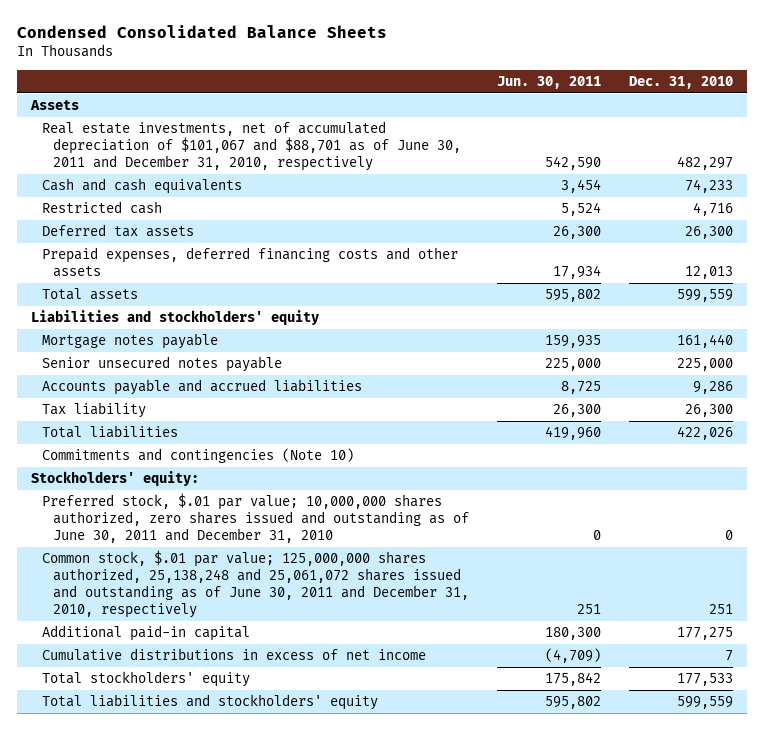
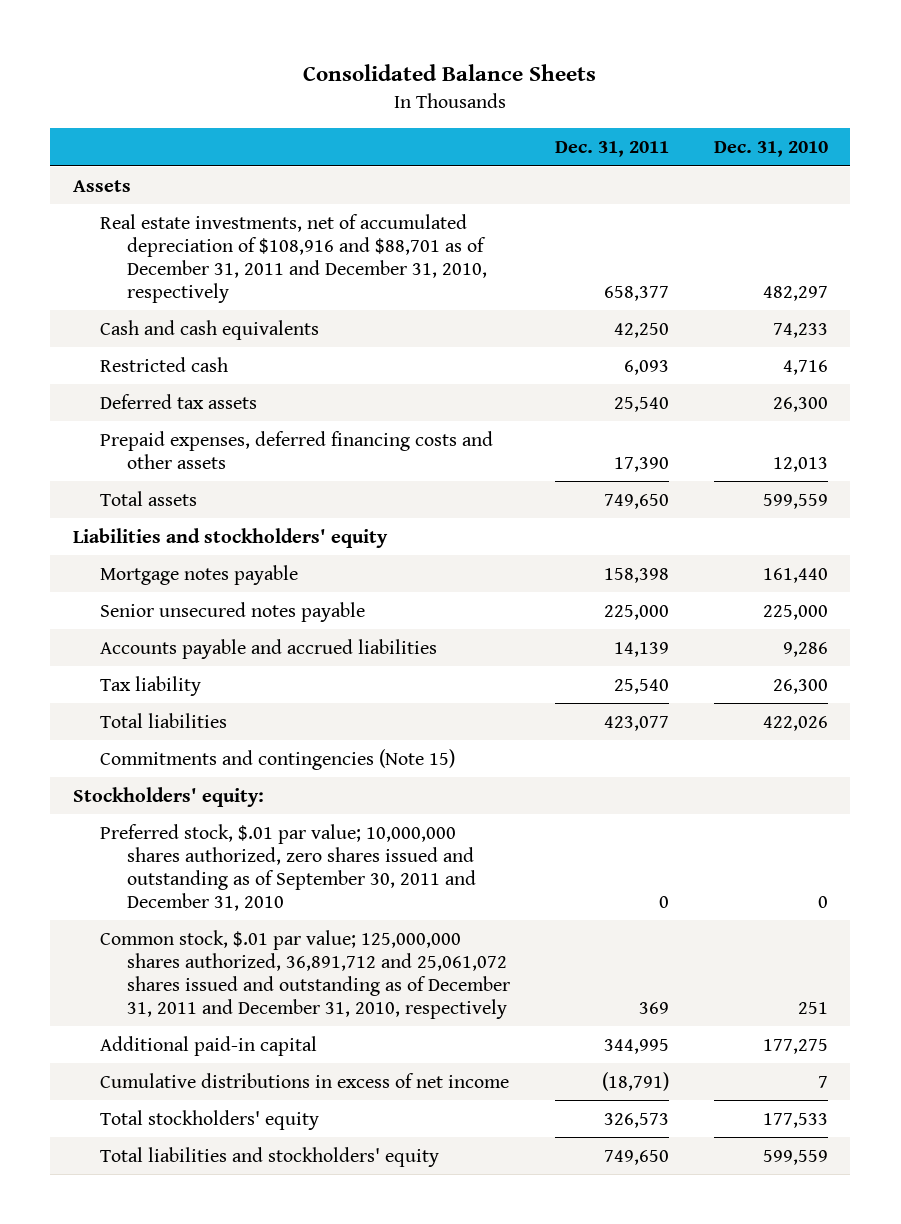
[17,25,388,39] Condensed Consolidated Balance Sheets -> [303,64,597,82] Consolidated Balance Sheets
[496,76,601,90] Jun. 30, 2011 -> none
none -> [555,140,670,157] Dec. 31, 2011
[42,121,461,172] Real estate investments, net of accumulated depreciation of $101,067 and $88,701 as of June 30, 2011 and December 31, 2010, respectively -> [99,213,488,303] Real estate investments, net of accumulated depreciation of $108,916 and $88,701 as of December 31, 2011 and December 31, 2010, respectively
[42,448,355,464] Commitments and contingencies (Note 10) -> [99,748,455,770] Commitments and contingencies (Note 15)
[42,493,469,544] Preferred stock, $.01 par value; 10,000,000 shares authorized, zero shares issued and outstanding as of June 30, 2011 and December 31, 2010 -> [99,823,477,911] Preferred stock, $.01 par value; 10,000,000 shares authorized, zero shares issued and outstanding as of September 30, 2011 and December 31, 2010
[42,550,469,619] Common stock, $.01 par value; 125,000,000 shares authorized, 25,138,248 and 25,061,072 shares issued and outstanding as of June 30, 2011 and December 31, 2010, respectively -> [99,929,511,1019] Common stock, $.01 par value; 125,000,000 shares authorized, 36,891,712 and 25,061,072 shares issued and outstanding as of December 31, 2011 and December 31, 2010, respectively

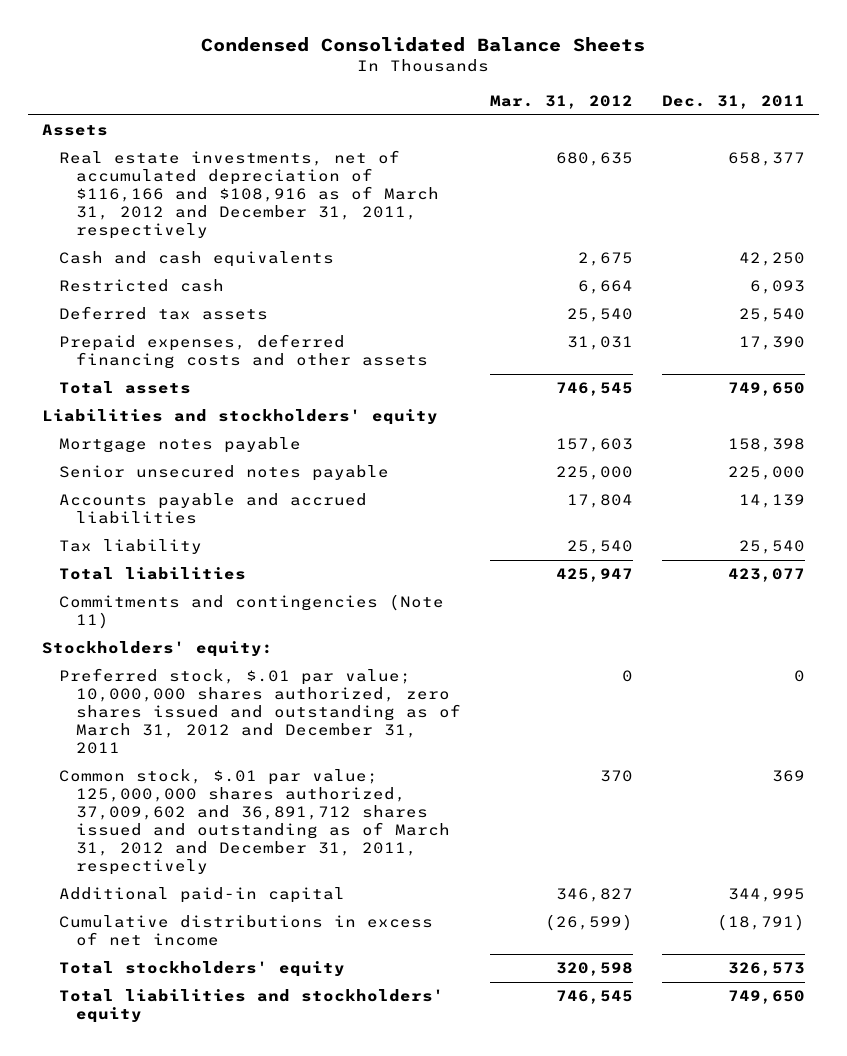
[303,64,597,82] Consolidated Balance Sheets -> [201,37,646,53] Condensed Consolidated Balance Sheets
[713,140,828,157] Dec. 31, 2010 -> none
none -> [489,94,633,109] Mar. 31, 2012
[99,213,488,303] Real estate investments, net of accumulated depreciation of $108,916 and $88,701 as of December 31, 2011 and December 31, 2010, respectively -> [59,150,440,239] Real estate investments, net of accumulated depreciation of $116,166 and $108,916 as of March 31, 2012 and December 31, 2011, respectively
[99,748,455,770] Commitments and contingencies (Note 15) -> [59,594,445,630] Commitments and contingencies (Note 11)
[99,823,477,911] Preferred stock, $.01 par value; 10,000,000 shares authorized, zero shares issued and outstanding as of September 30, 2011 and December 31, 2010 -> [59,668,462,754] Preferred stock, $.01 par value; 10,000,000 shares authorized, zero shares issued and outstanding as of March 31, 2012 and December 31, 2011
[99,929,511,1019] Common stock, $.01 par value; 125,000,000 shares authorized, 36,891,712 and 25,061,072 shares issued and outstanding as of December 31, 2011 and December 31, 2010, respectively -> [59,769,451,875] Common stock, $.01 par value; 125,000,000 shares authorized, 37,009,602 and 36,891,712 shares issued and outstanding as of March 31, 2012 and December 31, 2011, respectively

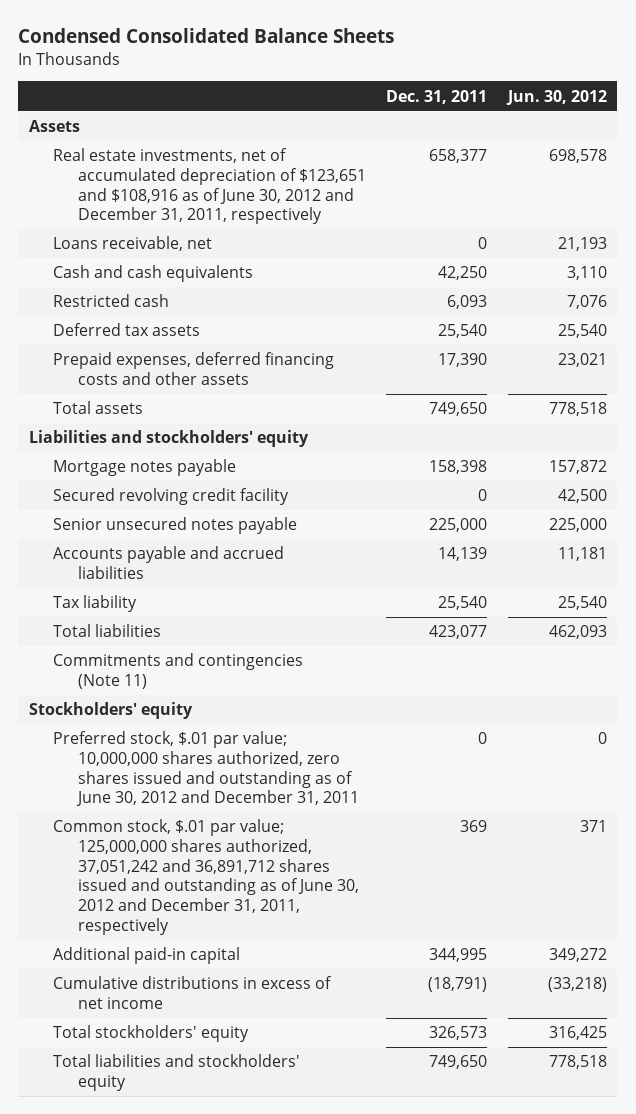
[489,94,633,109] Mar. 31, 2012 -> none
none -> [505,89,607,105] Jun. 30, 2012
[59,150,440,239] Real estate investments, net of accumulated depreciation of $116,166 and $108,916 as of March 31, 2012 and December 31, 2011, respectively -> [53,148,366,225] Real estate investments, net of accumulated depreciation of $123,651 and $108,916 as of June 30, 2012 and December 31, 2011, respectively
none -> [53,236,213,252] Loans receivable, net
none -> [53,488,290,506] Secured revolving credit facility
[41,641,273,658] Stockholders' equity: -> [28,702,193,720] Stockholders' equity
[59,668,462,754] Preferred stock, $.01 par value; 10,000,000 shares authorized, zero shares issued and outstanding as of March 31, 2012 and December 31, 2011 -> [53,731,359,807] Preferred stock, $.01 par value; 10,000,000 shares authorized, zero shares issued and outstanding as of June 30, 2012 and December 31, 2011
[59,769,451,875] Common stock, $.01 par value; 125,000,000 shares authorized, 37,009,602 and 36,891,712 shares issued and outstanding as of March 31, 2012 and December 31, 2011, respectively -> [53,819,359,935] Common stock, $.01 par value; 125,000,000 shares authorized, 37,051,242 and 36,891,712 shares issued and outstanding as of June 30, 2012 and December 31, 2011, respectively

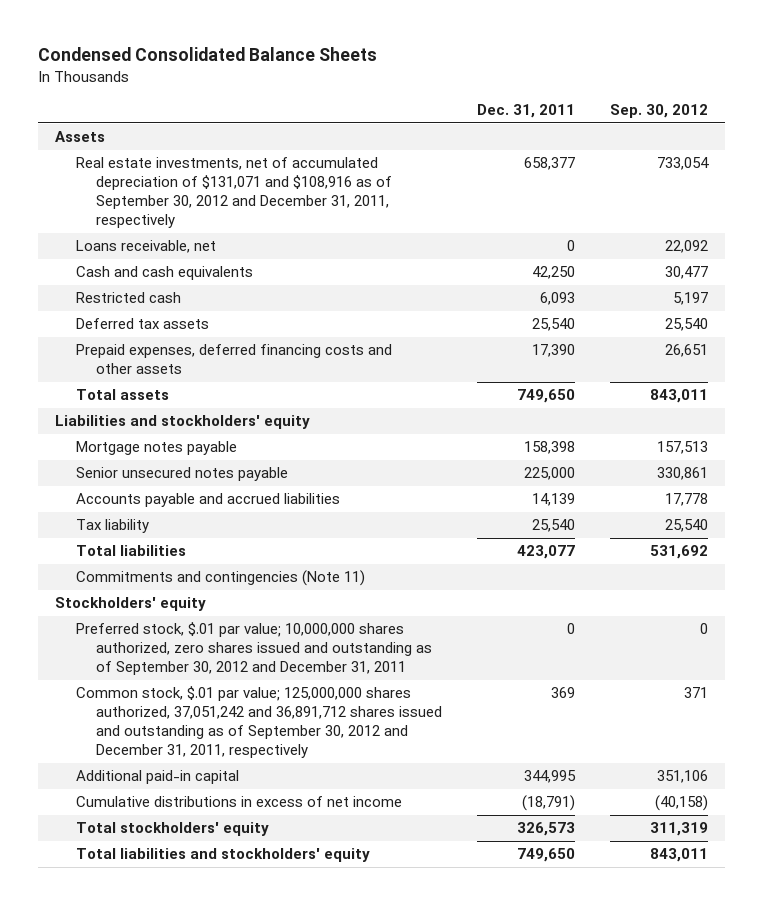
[505,89,607,105] Jun. 30, 2012 -> none
none -> [609,104,708,119] Sep. 30, 2012
[53,148,366,225] Real estate investments, net of accumulated depreciation of $123,651 and $108,916 as of June 30, 2012 and December 31, 2011, respectively -> [75,157,392,229] Real estate investments, net of accumulated depreciation of $131,071 and $108,916 as of September 30, 2012 and December 31, 2011, respectively
[53,488,290,506] Secured revolving credit facility -> none
[53,731,359,807] Preferred stock, $.01 par value; 10,000,000 shares authorized, zero shares issued and outstanding as of June 30, 2012 and December 31, 2011 -> [75,622,432,676] Preferred stock, $.01 par value; 10,000,000 shares authorized, zero shares issued and outstanding as of September 30, 2012 and December 31, 2011
[53,819,359,935] Common stock, $.01 par value; 125,000,000 shares authorized, 37,051,242 and 36,891,712 shares issued and outstanding as of June 30, 2012 and December 31, 2011, respectively -> [75,686,442,759] Common stock, $.01 par value; 125,000,000 shares authorized, 37,051,242 and 36,891,712 shares issued and outstanding as of September 30, 2012 and December 31, 2011, respectively

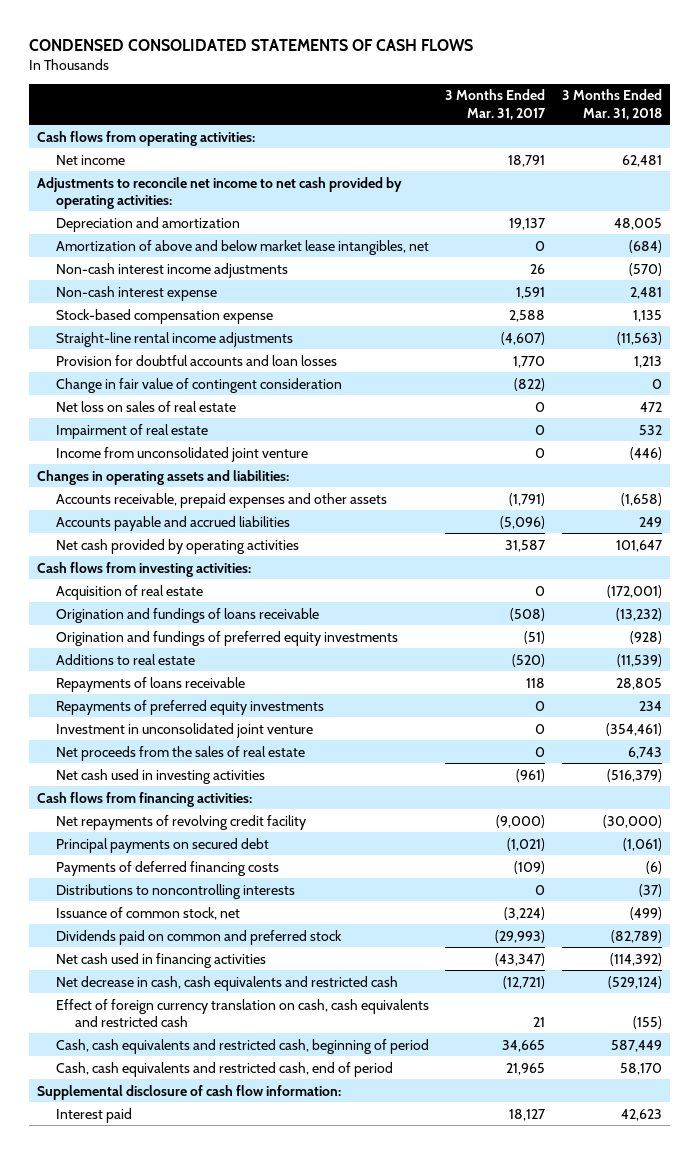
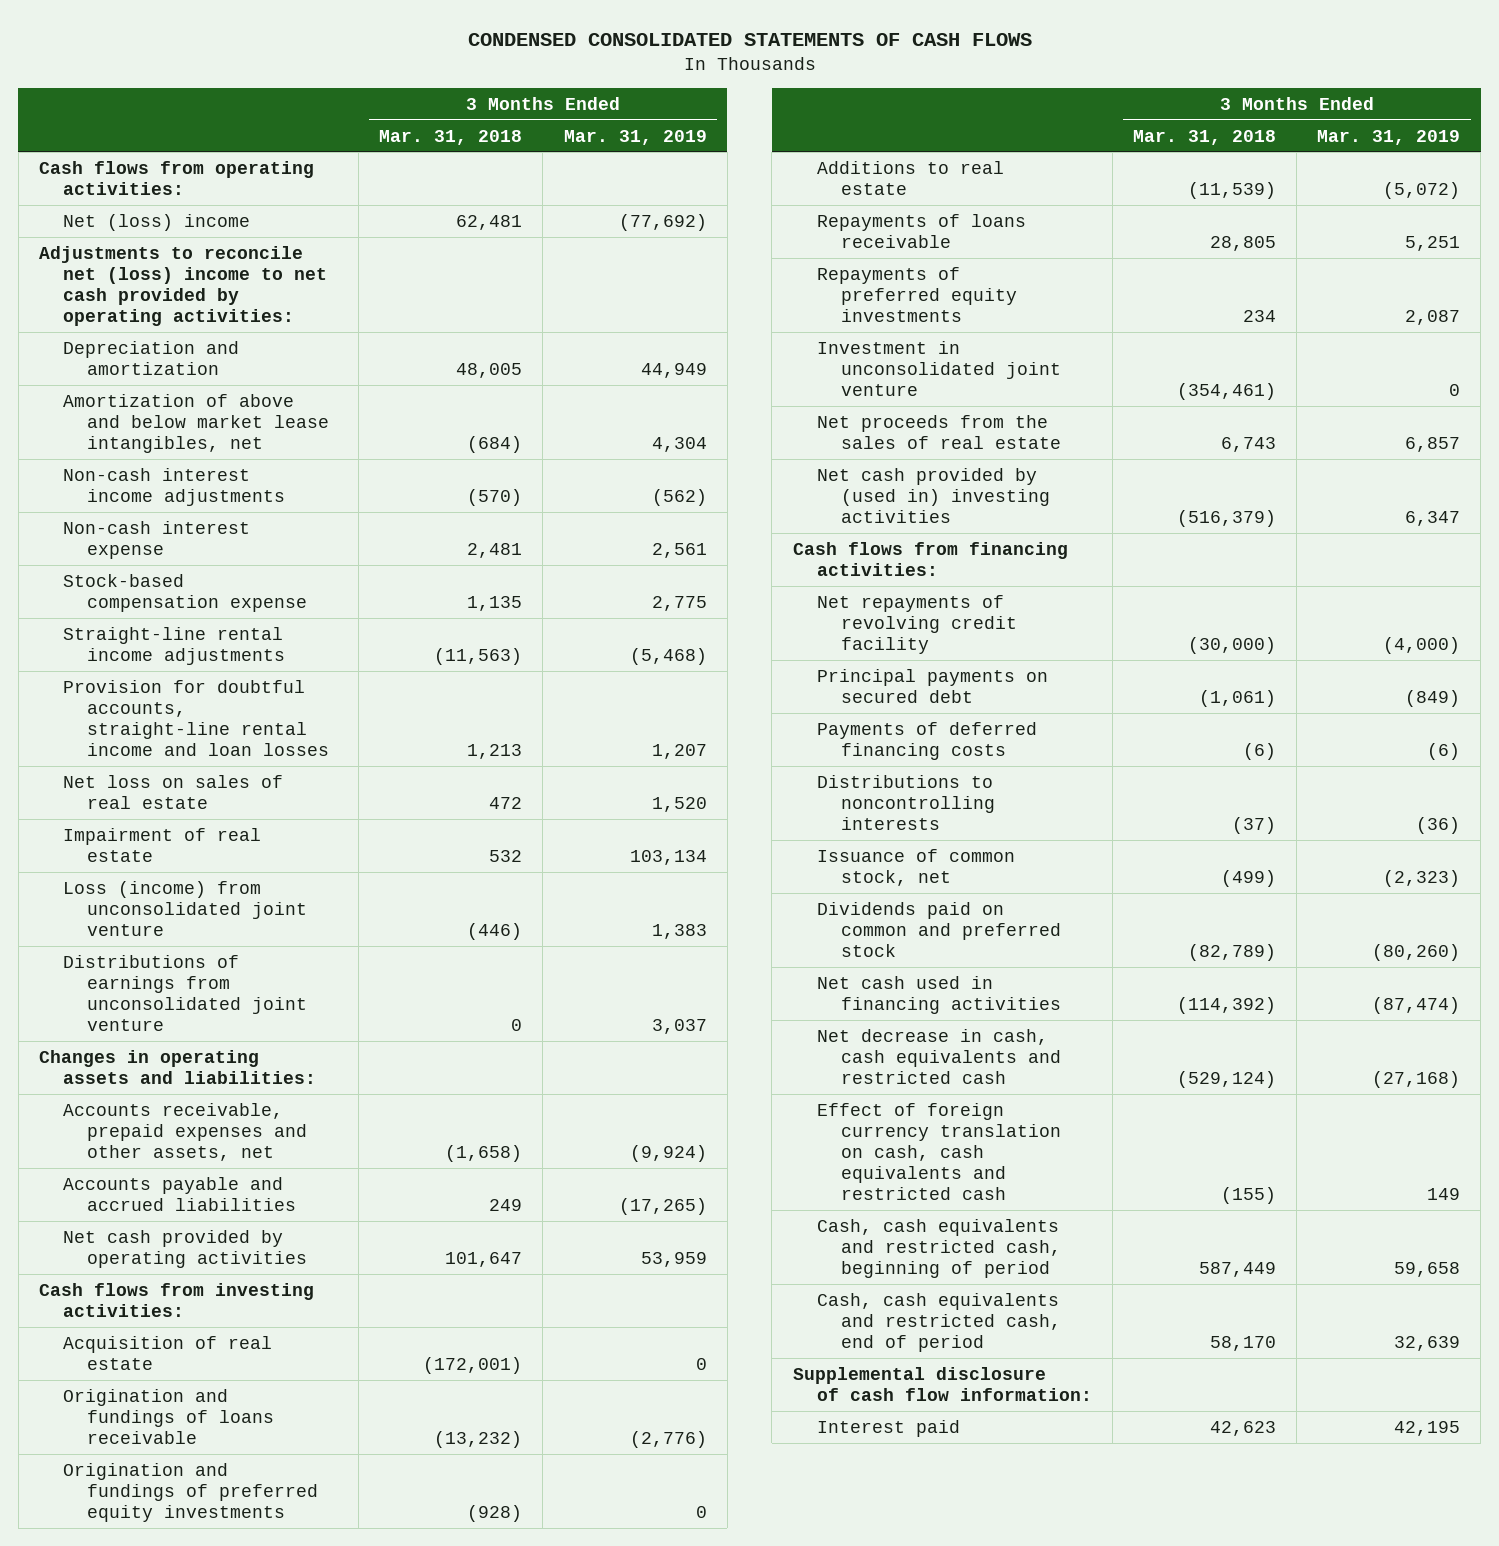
[445,89,547,120] 3 Months Ended Mar. 31, 2017 -> none
none -> [563,129,707,145] Mar. 31, 2019
[56,154,126,165] Net income -> [62,213,250,231] Net (loss) income
[36,176,402,209] Adjustments to reconcile net income to net cash provided by operating activities: -> [38,245,327,327] Adjustments to reconcile net (loss) income to net cash provided by operating activities:
[56,377,343,393] Change in fair value of contingent consideration -> none
[56,354,338,366] Provision for doubtful accounts and loan losses -> [62,679,329,757] Provision for doubtful accounts, straight-line rental income and loan losses
[56,446,309,462] Income from unconsolidated joint venture -> [62,880,307,937] Loss (income) from unconsolidated joint venture
none -> [62,954,307,1032] Distributions of earnings from unconsolidated joint venture
[56,492,388,508] Accounts receivable, prepaid expenses and other assets -> [62,1102,307,1162] Accounts receivable, prepaid expenses and other assets, net
[56,768,266,784] Net cash used in investing activities -> [816,467,1050,524] Net cash provided by (used in) investing activities

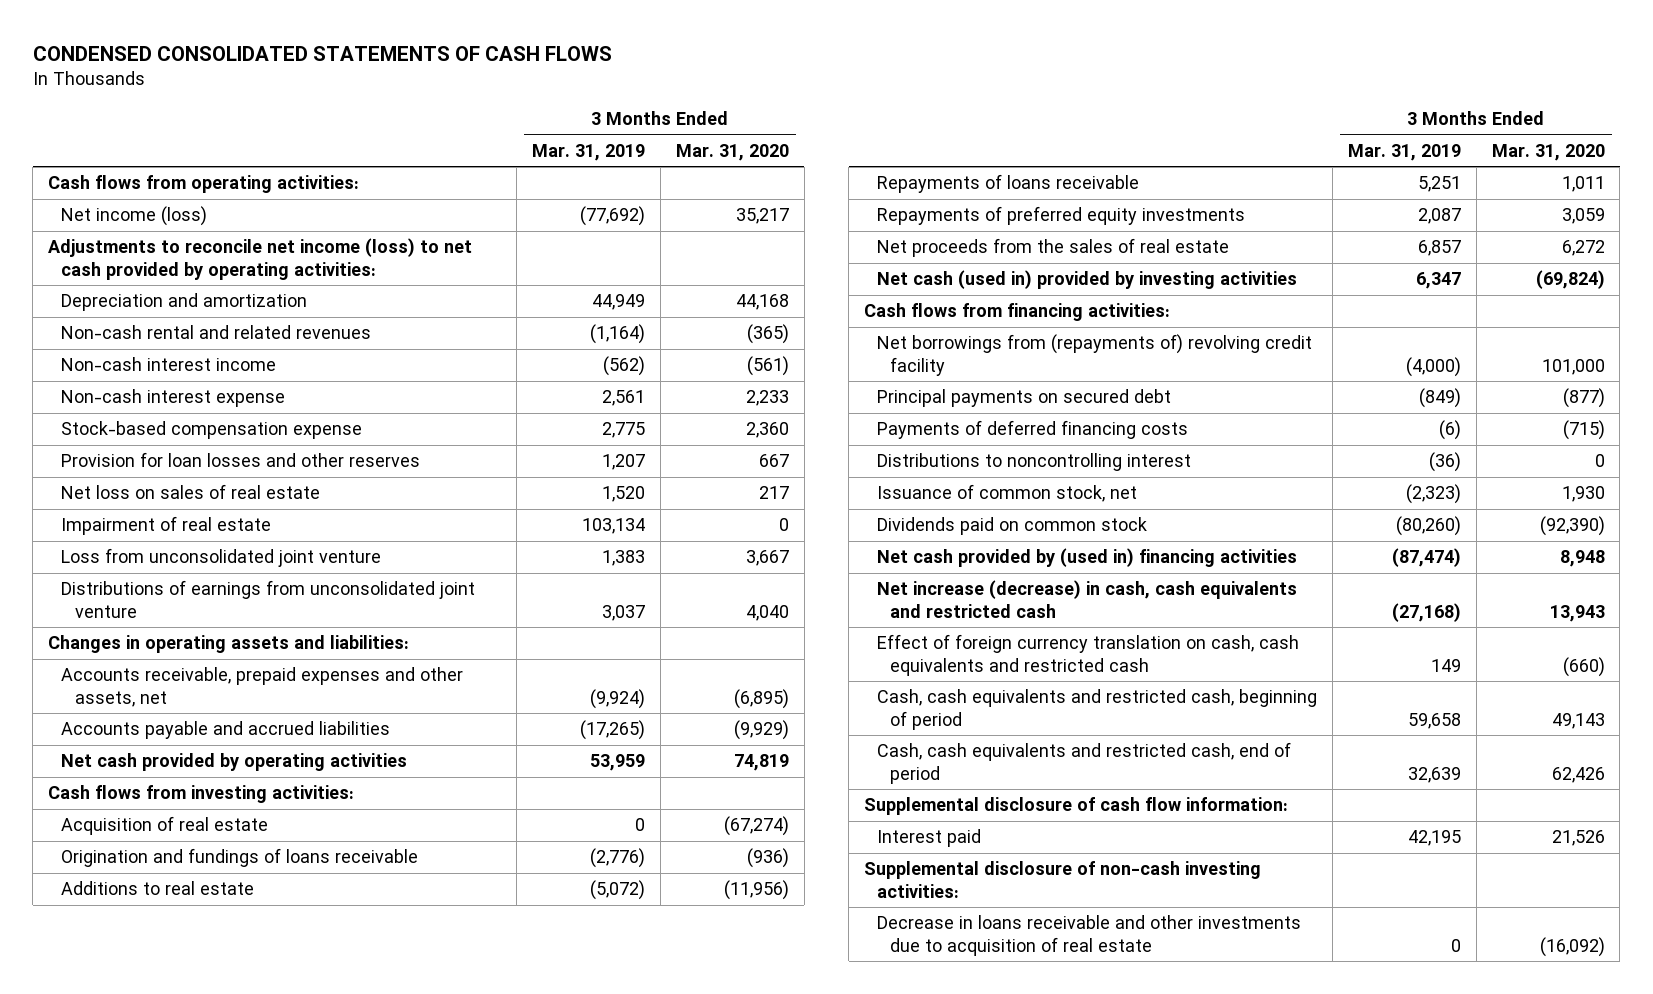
[379,129,523,145] Mar. 31, 2018 -> none
none -> [675,143,789,161] Mar. 31, 2020
[62,213,250,231] Net (loss) income -> [61,206,208,227] Net income (loss)
[38,245,327,327] Adjustments to reconcile net (loss) income to net cash provided by operating activities: -> [48,238,473,280] Adjustments to reconcile net income (loss) to net cash provided by operating activities:
[62,393,329,454] Amortization of above and below market lease intangibles, net -> none
none -> [61,325,372,340] Non-cash rental and related revenues
[62,467,285,506] Non-cash interest income adjustments -> [61,357,277,372] Non-cash interest income
[62,626,285,665] Straight-line rental income adjustments -> none
[62,679,329,757] Provision for doubtful accounts, straight-line rental income and loan losses -> [61,452,421,468] Provision for loan losses and other reserves
[62,880,307,937] Loss (income) from unconsolidated joint venture -> [61,548,382,568] Loss from unconsolidated joint venture
[62,1462,318,1523] Origination and fundings of preferred equity investments -> none
[816,340,1061,397] Investment in unconsolidated joint venture -> none
[816,467,1050,524] Net cash provided by (used in) investing activities -> [877,270,1298,290] Net cash (used in) provided by investing activities
[816,594,1017,655] Net repayments of revolving credit facility -> [877,334,1313,376] Net borrowings from (repayments of) revolving credit facility
[816,774,995,831] Distributions to noncontrolling interests -> [877,453,1192,472] Distributions to noncontrolling interest
[816,901,1061,958] Dividends paid on common and preferred stock -> [877,517,1148,536] Dividends paid on common stock
[816,975,1061,1014] Net cash used in financing activities -> [877,548,1298,568] Net cash provided by (used in) financing activities
[816,1028,1061,1085] Net decrease in cash, cash equivalents and restricted cash -> [877,580,1298,618] Net increase (decrease) in cash, cash equivalents and restricted cash
none -> [864,861,1262,898] Supplemental disclosure of non-cash investing activities:
none -> [877,915,1302,956] Decrease in loans receivable and other investments due to acquisition of real estate

